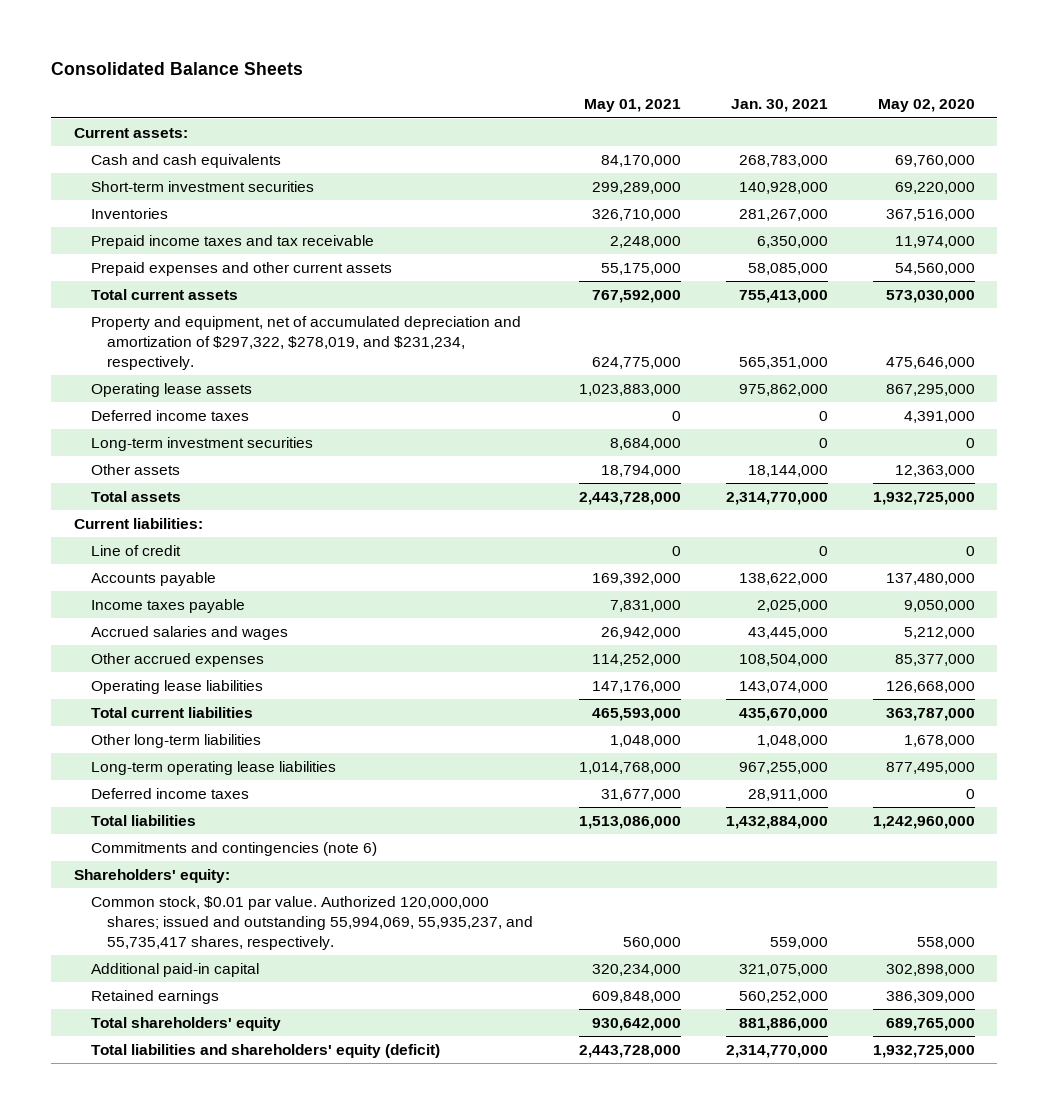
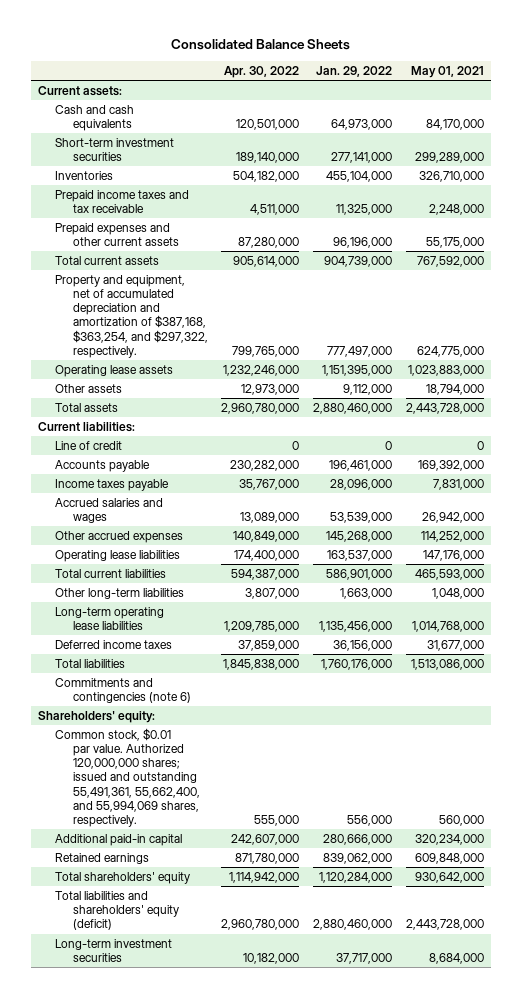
[730,99,828,113] Jan. 30, 2021 -> none
[877,99,975,113] May 02, 2020 -> none
none -> [224,66,300,79] Apr. 30, 2022
none -> [316,66,393,78] Jan. 29, 2022
[90,316,521,370] Property and equipment, net of accumulated depreciation and amortization of $297,322, $278,019, and $231,234, respectively. -> [55,274,208,358] Property and equipment, net of accumulated depreciation and amortization of $387,168, $363,254, and $297,322, respectively.
[90,410,249,422] Deferred income taxes -> none
[90,896,534,950] Common stock, $0.01 par value. Authorized 120,000,000 shares; issued and outstanding 55,994,069, 55,935,237, and 55,735,417 shares, respectively. -> [55,727,200,827] Common stock, $0.01 par value. Authorized 120,000,000 shares; issued and outstanding 55,491,361, 55,662,400, and 55,994,069 shares, respectively.
[90,437,313,452] Long-term investment securities -> [55,938,173,963] Long-term investment securities

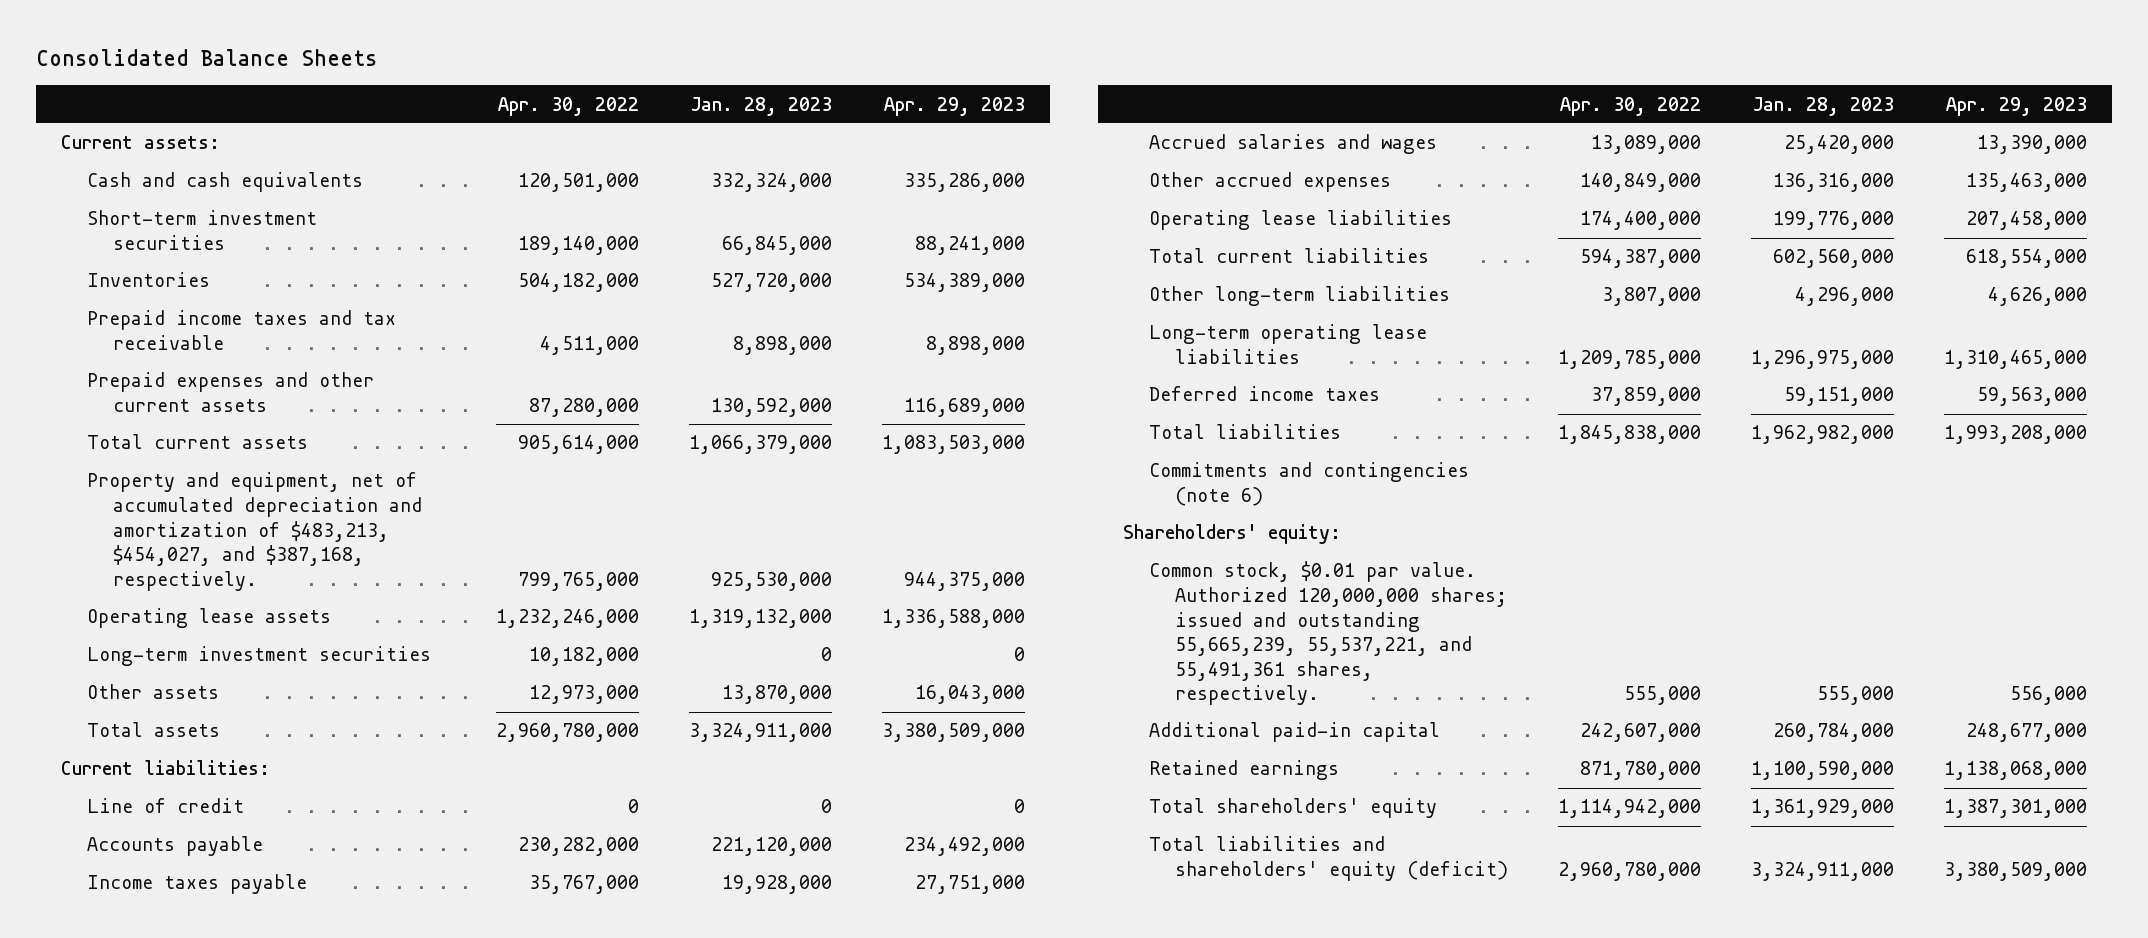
[316,66,393,78] Jan. 29, 2022 -> none
[411,66,485,79] May 01, 2021 -> none
none -> [690,96,832,116] Jan. 28, 2023
none -> [883,96,1025,116] Apr. 29, 2023
[55,274,208,358] Property and equipment, net of accumulated depreciation and amortization of $387,168, $363,254, and $297,322, respectively. -> [86,472,423,591] Property and equipment, net of accumulated depreciation and amortization of $483,213, $454,027, and $387,168, respectively.
[55,938,173,963] Long-term investment securities -> [86,646,431,667] Long-term investment securities
[55,727,200,827] Common stock, $0.01 par value. Authorized 120,000,000 shares; issued and outstanding 55,491,361, 55,662,400, and 55,994,069 shares, respectively. -> [1148,561,1508,706] Common stock, $0.01 par value. Authorized 120,000,000 shares; issued and outstanding 55,665,239, 55,537,221, and 55,491,361 shares, respectively.

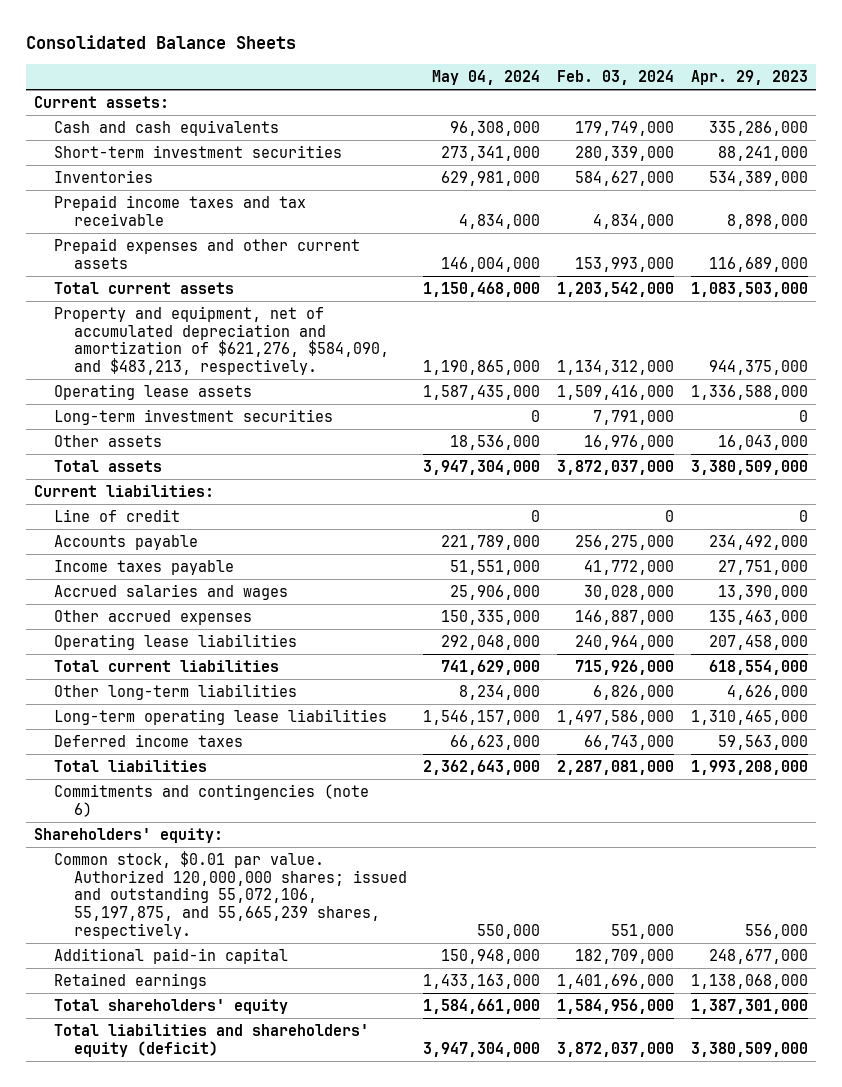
[498,96,640,116] Apr. 30, 2022 -> none
[690,96,832,116] Jan. 28, 2023 -> none
none -> [432,70,541,86] May 04, 2024
none -> [557,70,675,86] Feb. 03, 2024
[86,472,423,591] Property and equipment, net of accumulated depreciation and amortization of $483,213, $454,027, and $387,168, respectively. -> [53,305,389,376] Property and equipment, net of accumulated depreciation and amortization of $621,276, $584,090, and $483,213, respectively.
[1148,561,1508,706] Common stock, $0.01 par value. Authorized 120,000,000 shares; issued and outstanding 55,665,239, 55,537,221, and 55,491,361 shares, respectively. -> [53,850,407,939] Common stock, $0.01 par value. Authorized 120,000,000 shares; issued and outstanding 55,072,106, 55,197,875, and 55,665,239 shares, respectively.

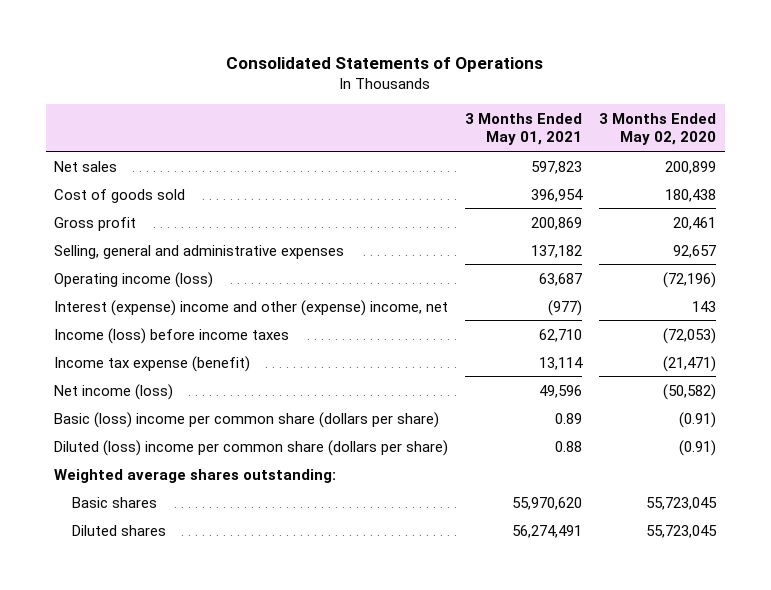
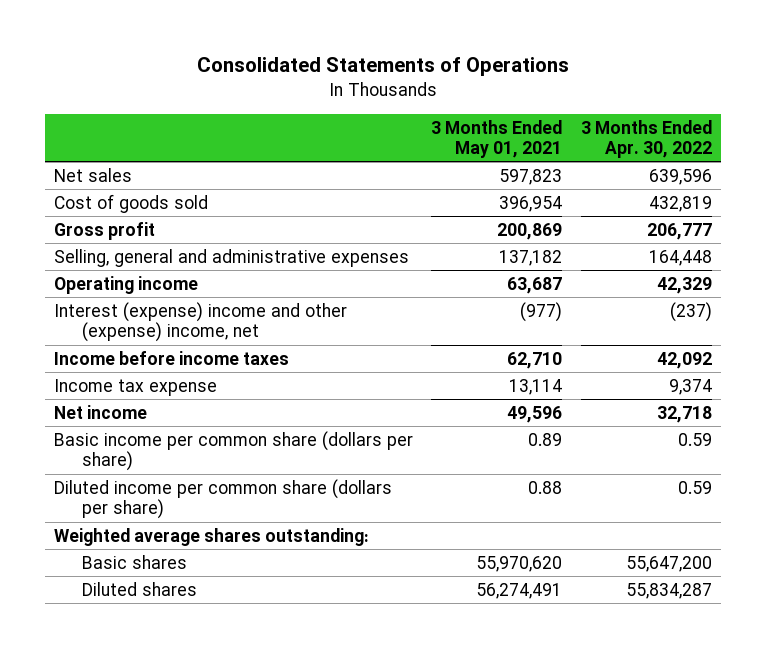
[599,113,717,146] 3 Months Ended May 02, 2020 -> none
none -> [580,119,712,159] 3 Months Ended Apr. 30, 2022
[54,271,214,288] Operating income (loss) -> [54,275,199,294] Operating income
[54,327,290,344] Income (loss) before income taxes -> [54,350,290,365] Income before income taxes
[54,355,251,372] Income tax expense (benefit) -> [54,378,218,396] Income tax expense
[54,383,174,400] Net income (loss) -> [54,404,148,419] Net income
[54,411,440,428] Basic (loss) income per common share (dollars per share) -> [54,430,414,472] Basic income per common share (dollars per share)
[54,439,449,456] Diluted (loss) income per common share (dollars per share) -> [54,478,393,520] Diluted income per common share (dollars per share)

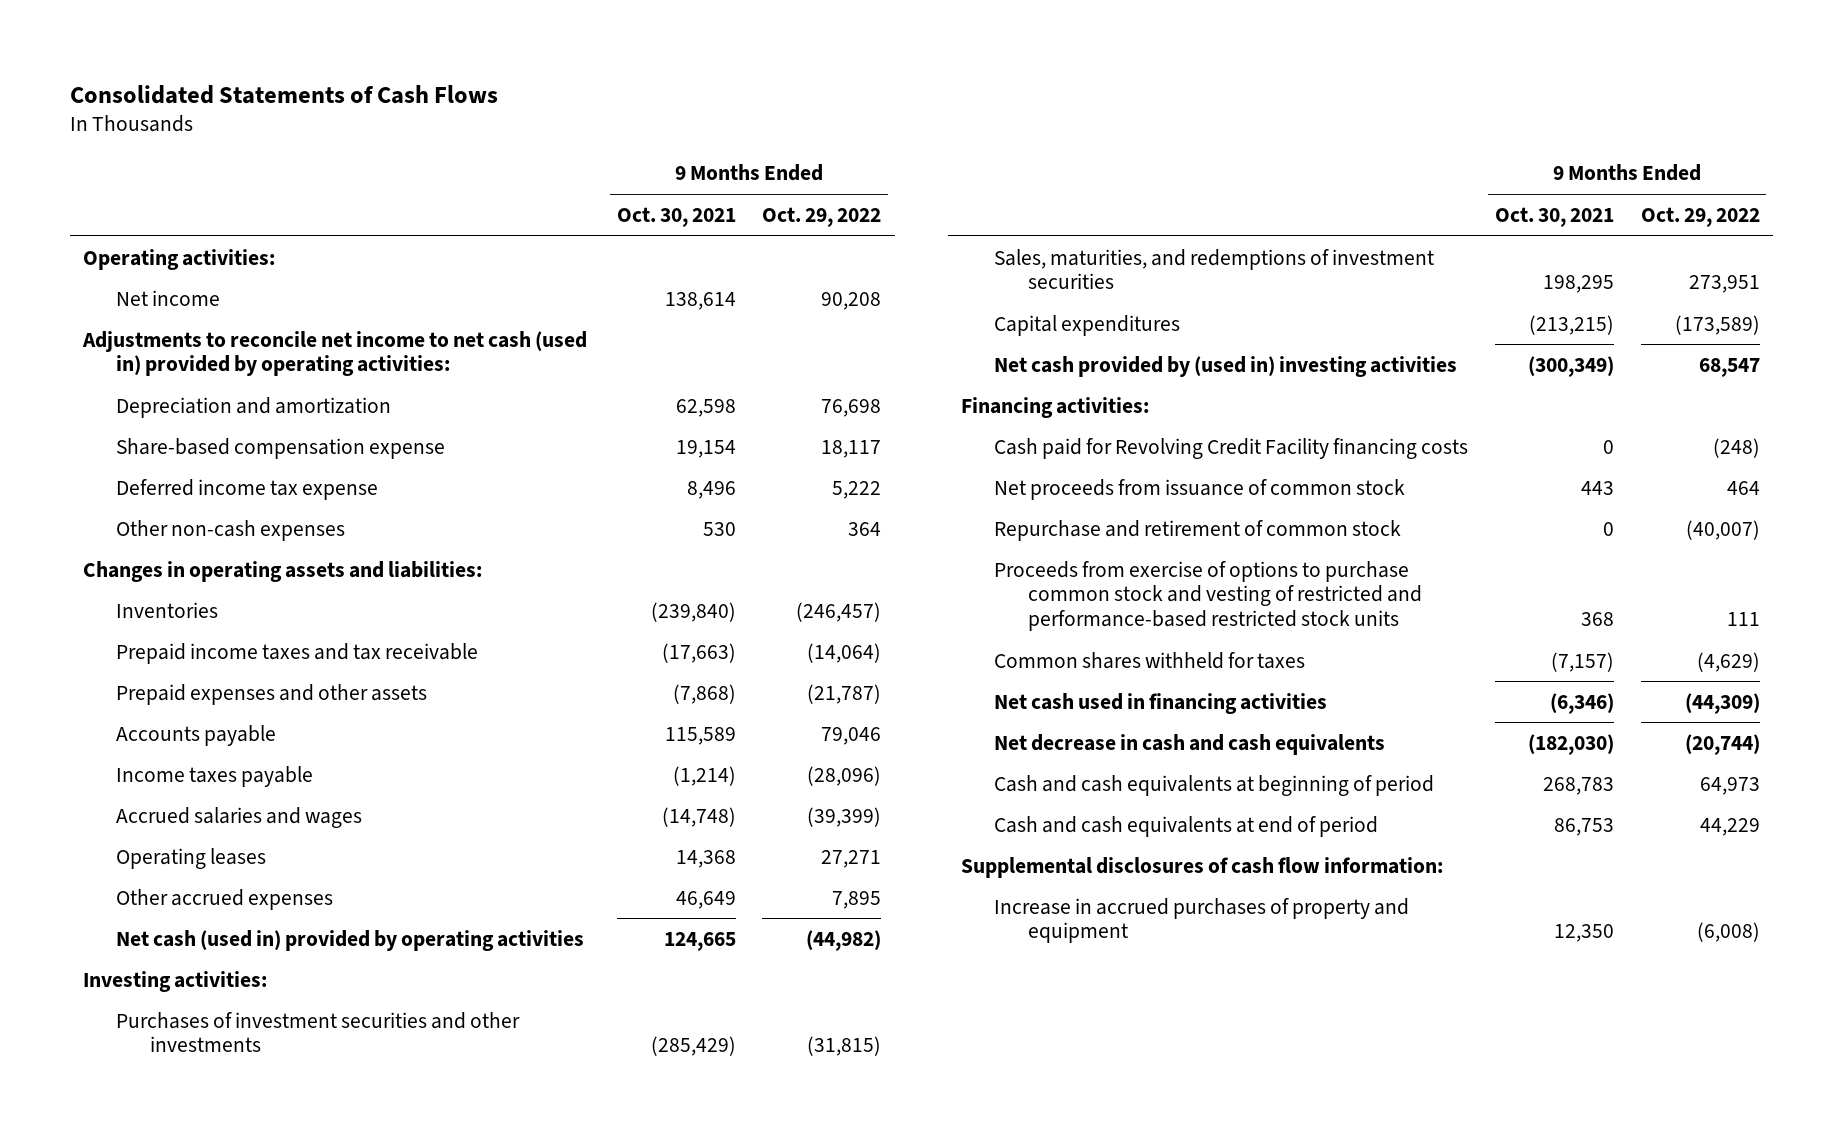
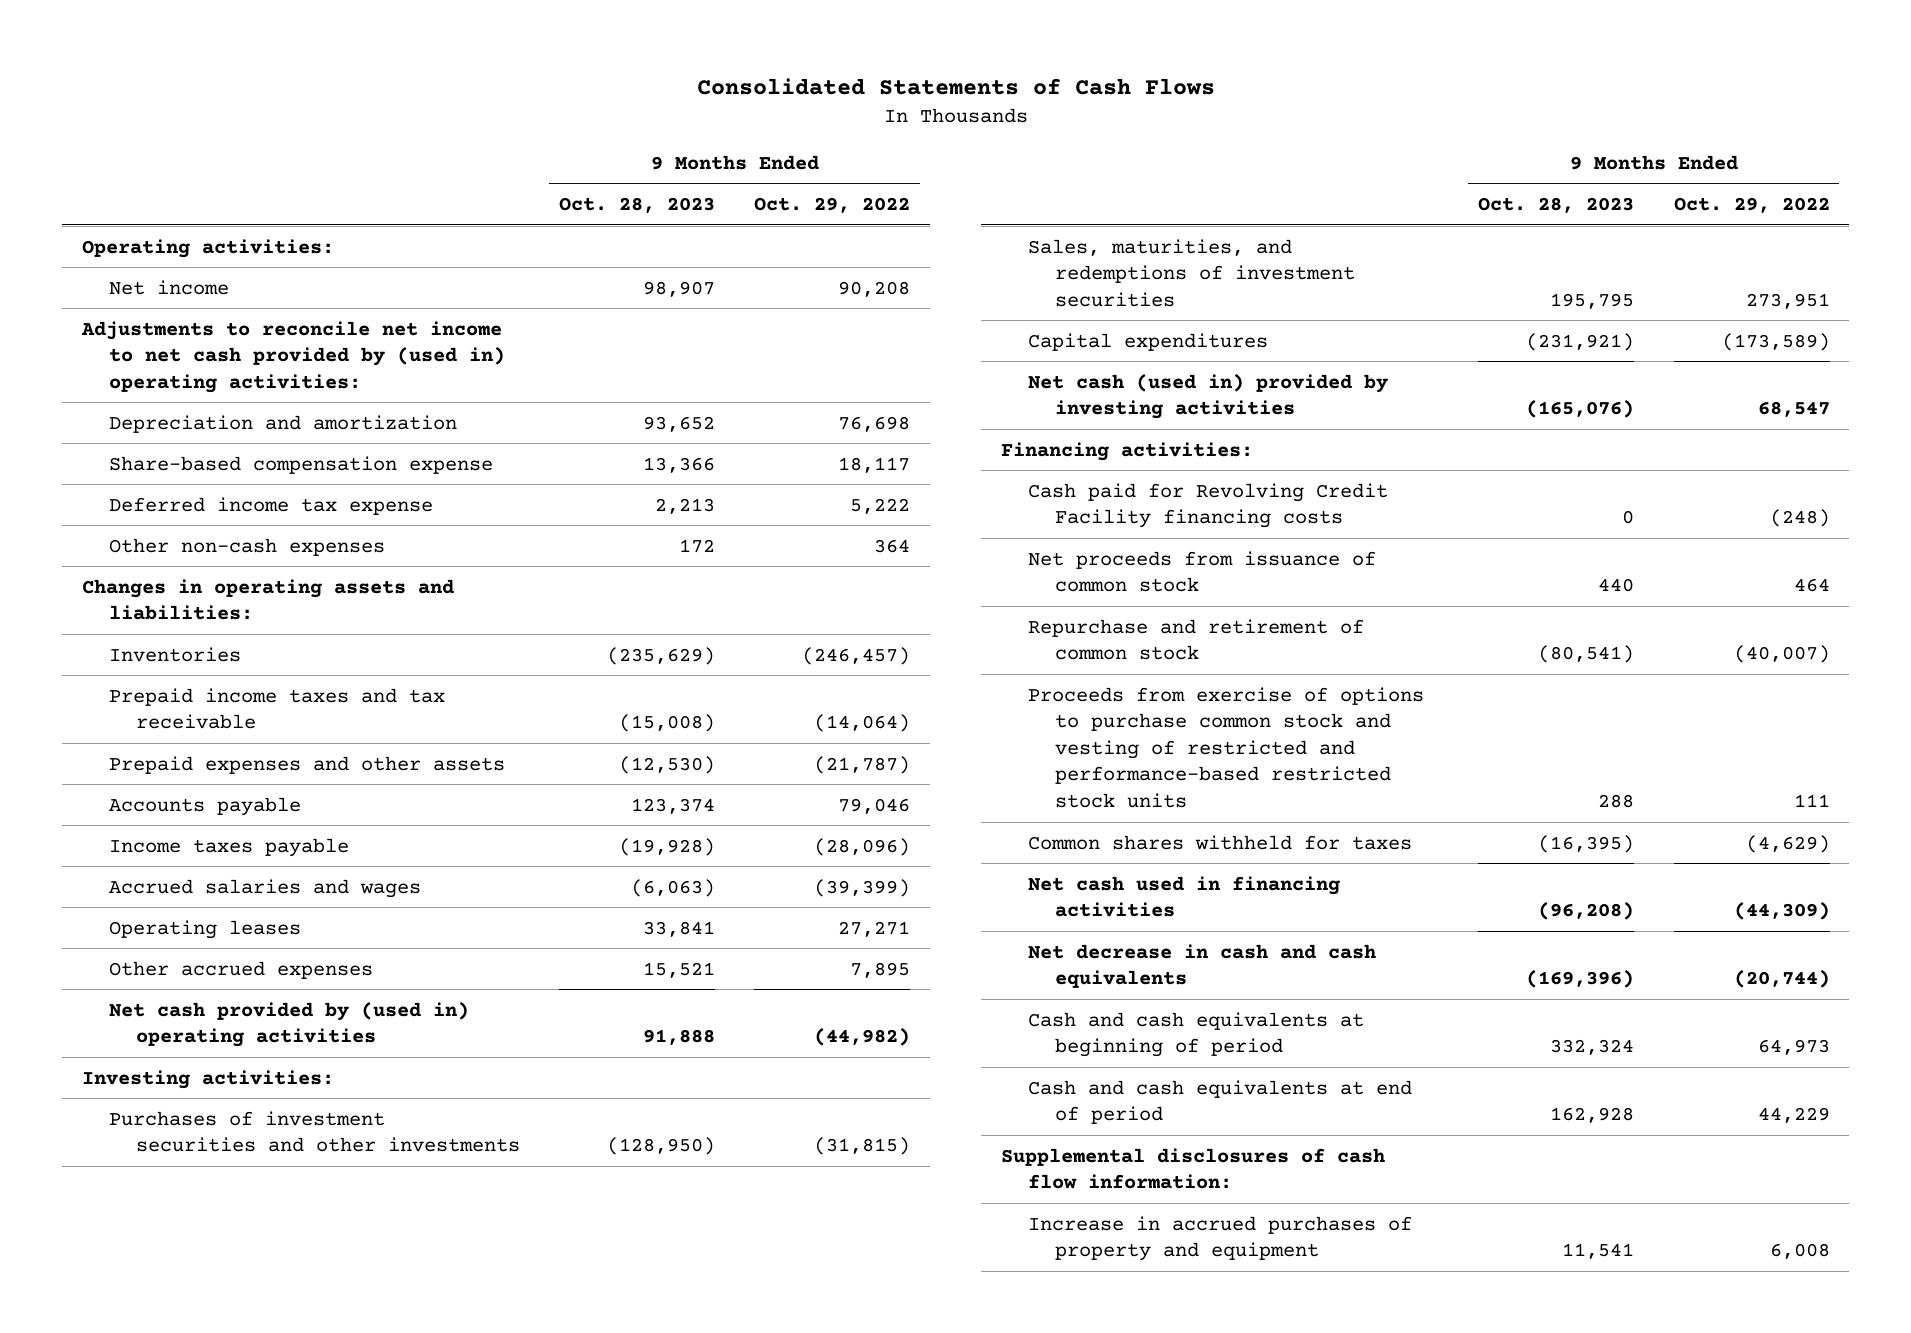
[616,206,736,227] Oct. 30, 2021 -> none
none -> [559,197,716,214] Oct. 28, 2023
[81,330,587,377] Adjustments to reconcile net income to net cash (used in) provided by operating activities: -> [80,320,505,393] Adjustments to reconcile net income to net cash provided by (used in) operating activities:
[116,929,585,951] Net cash (used in) provided by operating activities -> [108,1001,469,1048] Net cash provided by (used in) operating activities
[994,355,1458,377] Net cash provided by (used in) investing activities -> [1027,373,1388,420] Net cash (used in) provided by investing activities
[1696,922,1760,943] (6,008) -> [1769,1243,1830,1260] 6,008

